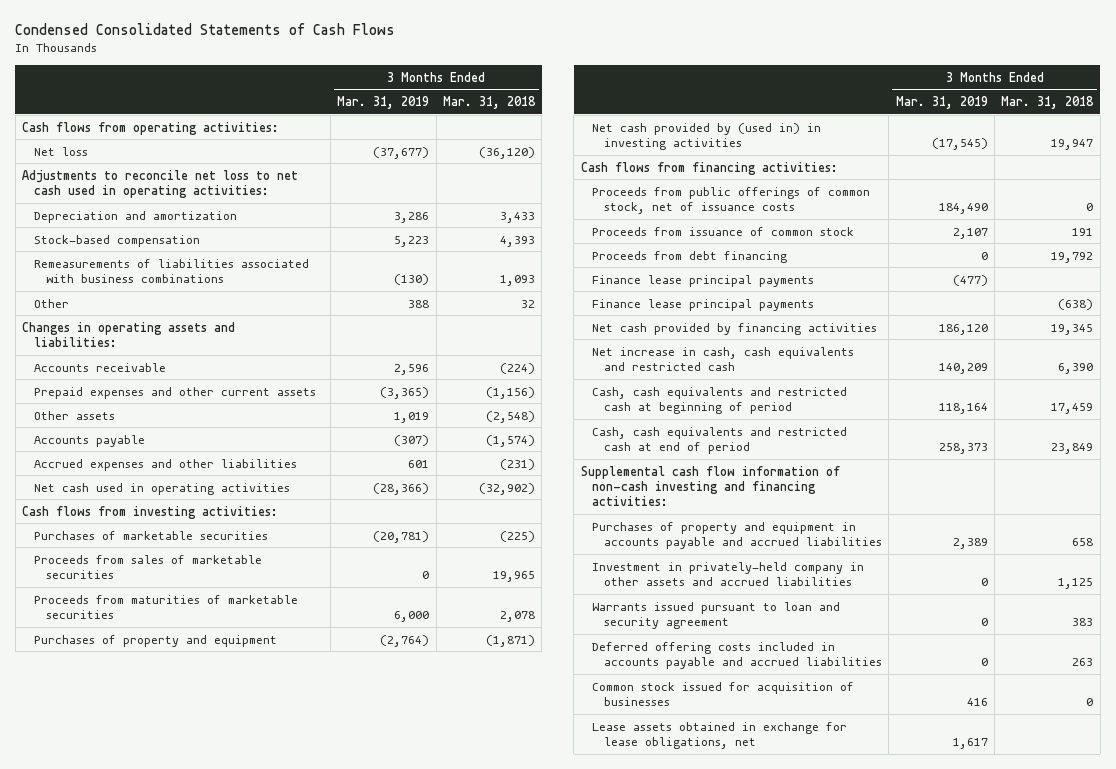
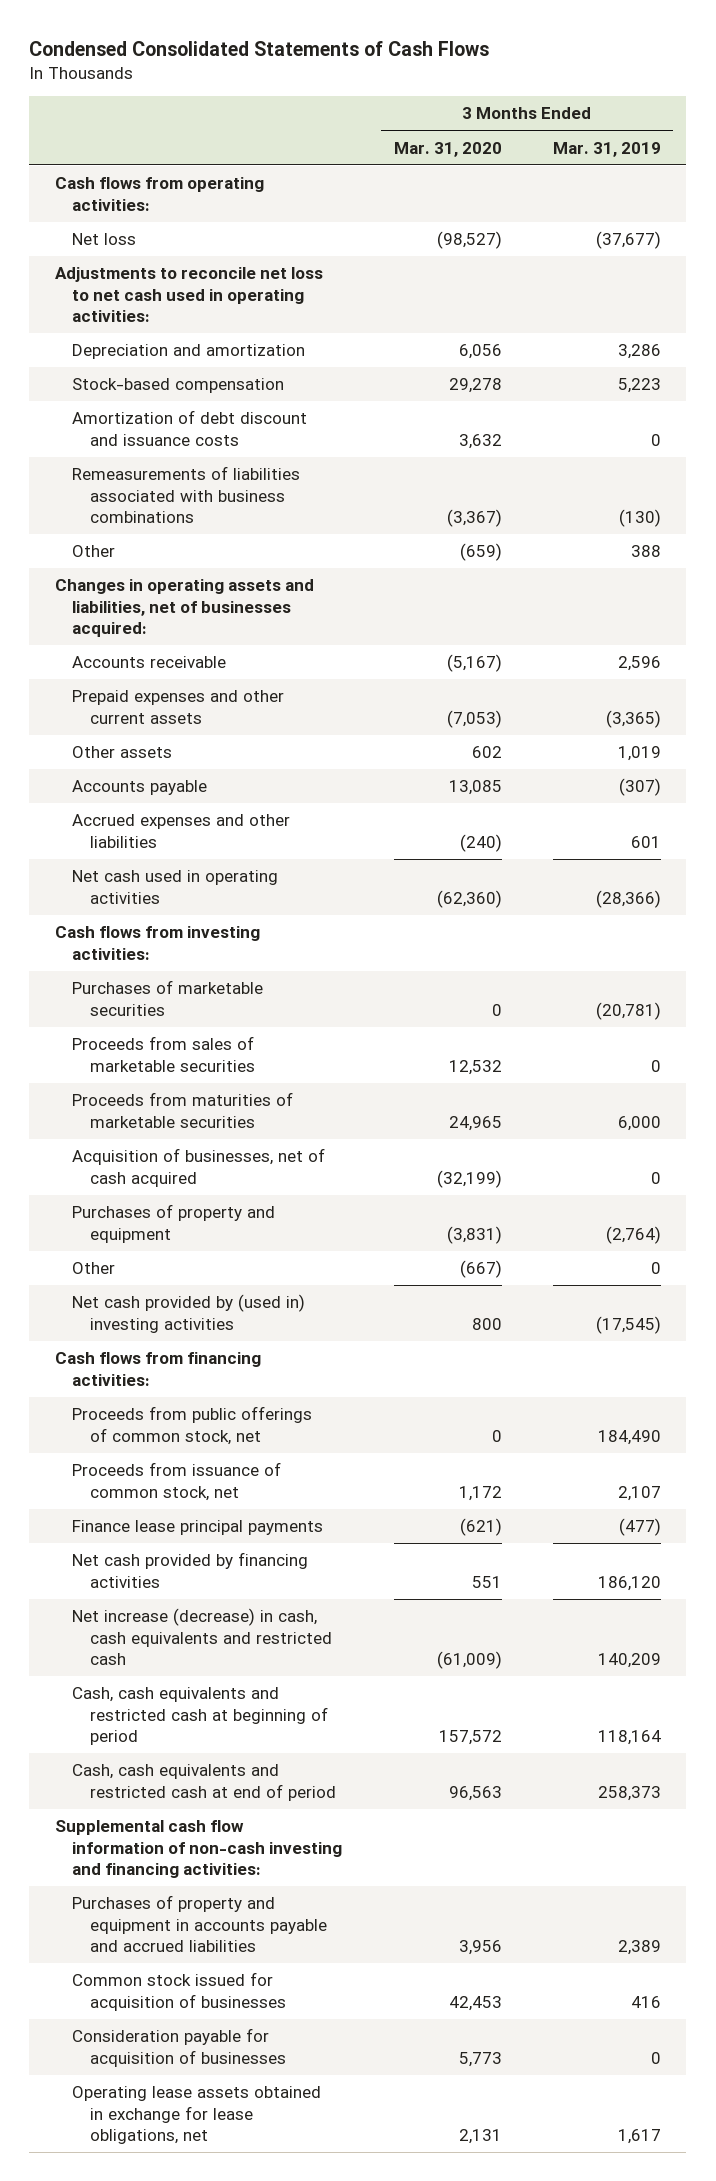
[443,96,537,110] Mar. 31, 2018 -> none
none -> [393,141,502,157] Mar. 31, 2020
none -> [72,410,308,446] Amortization of debt discount and issuance costs
[22,321,236,348] Changes in operating assets and liabilities: -> [54,579,314,638] Changes in operating assets and liabilities, net of businesses acquired:
none -> [72,1148,326,1187] Acquisition of businesses, net of cash acquired
none -> [72,1262,116,1275] Other
[592,122,822,151] Net cash provided by (used in) in investing activities -> [72,1294,306,1333] Net cash provided by (used in) investing activities
[592,250,788,263] Proceeds from debt financing -> none
[592,186,871,215] Proceeds from public offerings of common stock, net of issuance costs -> [72,1406,313,1445] Proceeds from public offerings of common stock, net
[592,226,855,236] Proceeds from issuance of common stock -> [72,1462,282,1501] Proceeds from issuance of common stock, net
[592,298,815,311] Finance lease principal payments -> none
[592,346,855,372] Net increase in cash, cash equivalents and restricted cash -> [72,1608,332,1666] Net increase (decrease) in cash, cash equivalents and restricted cash
[592,561,865,587] Investment in privately-held company in other assets and accrued liabilities -> none
[592,601,841,630] Warrants issued pursuant to loan and security agreement -> none
[592,641,883,670] Deferred offering costs included in accounts payable and accrued liabilities -> none
none -> [72,2028,286,2067] Consideration payable for acquisition of businesses
[592,721,848,750] Lease assets obtained in exchange for lease obligations, net -> [72,2086,322,2145] Operating lease assets obtained in exchange for lease obligations, net

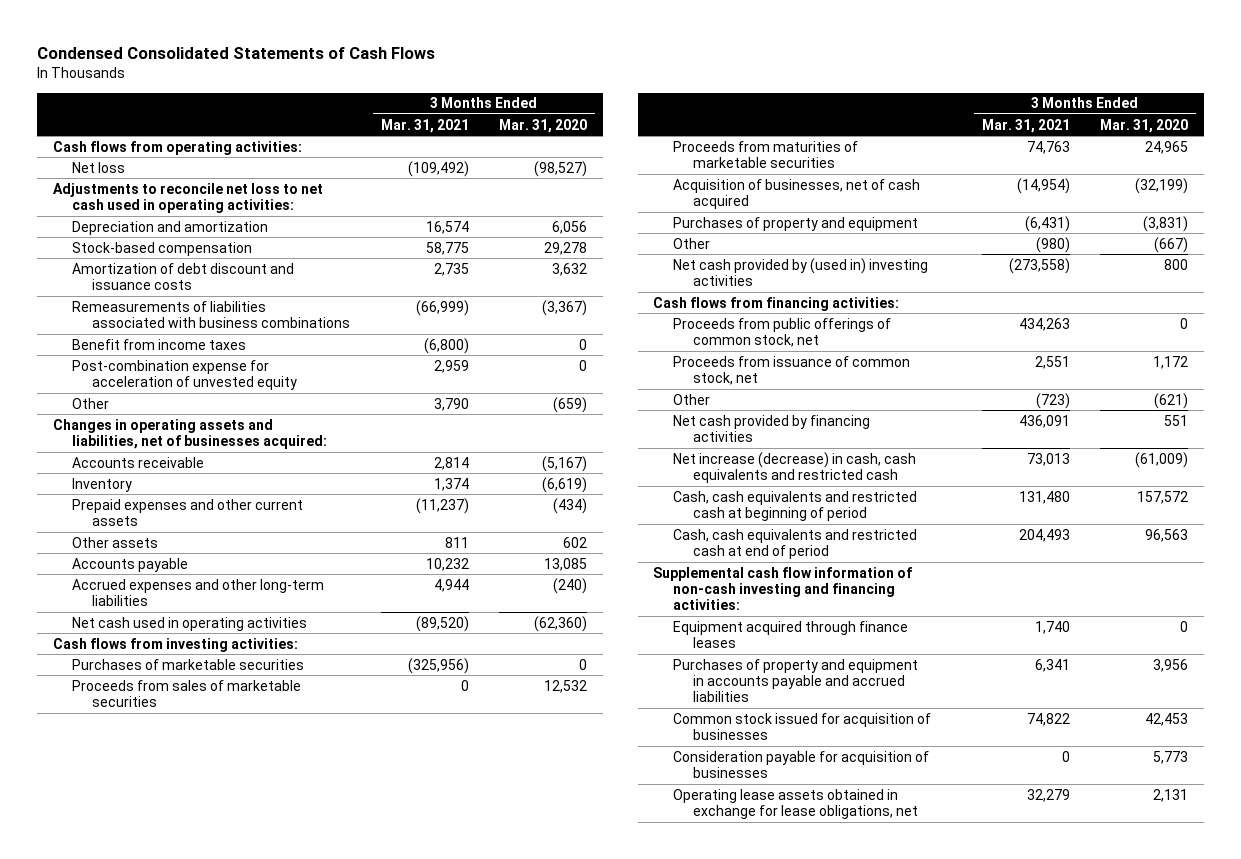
[552,141,661,157] Mar. 31, 2019 -> none
none -> [380,118,469,133] Mar. 31, 2021
none -> [72,338,247,350] Benefit from income taxes
none -> [72,359,297,391] Post-combination expense for acceleration of unvested equity
none -> [72,477,133,492] Inventory
[446,709,502,728] (7,053) -> [553,497,588,514] (434)
[72,814,291,848] Accrued expenses and other liabilities -> [72,578,325,607] Accrued expenses and other long-term liabilities
[72,1520,324,1536] Finance lease principal payments -> [673,393,711,405] Other
none -> [673,620,909,649] Equipment acquired through finance leases

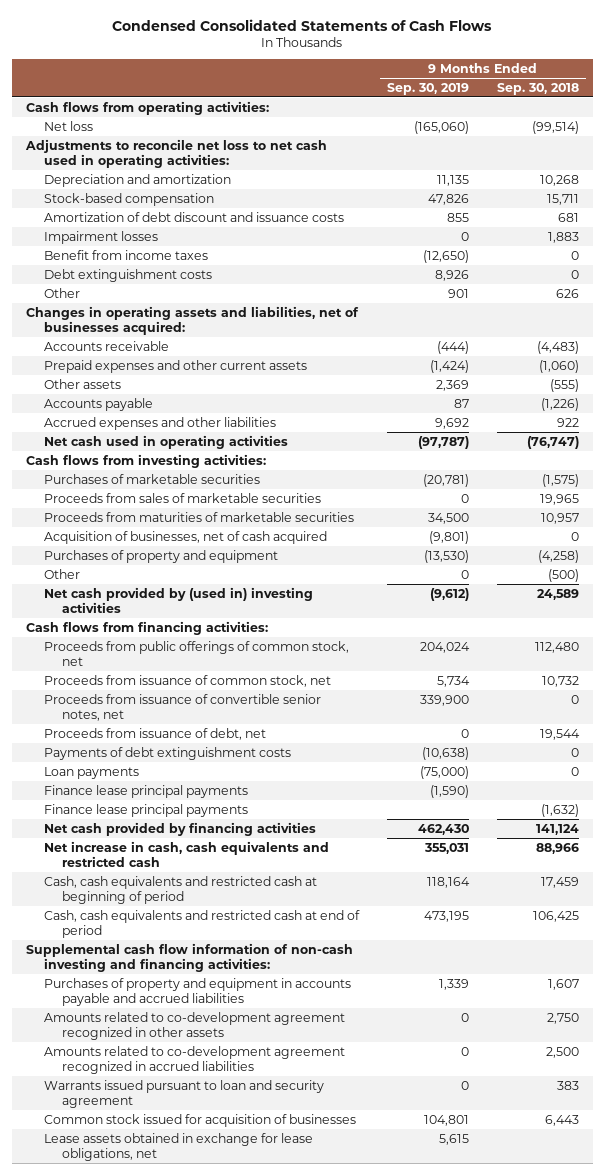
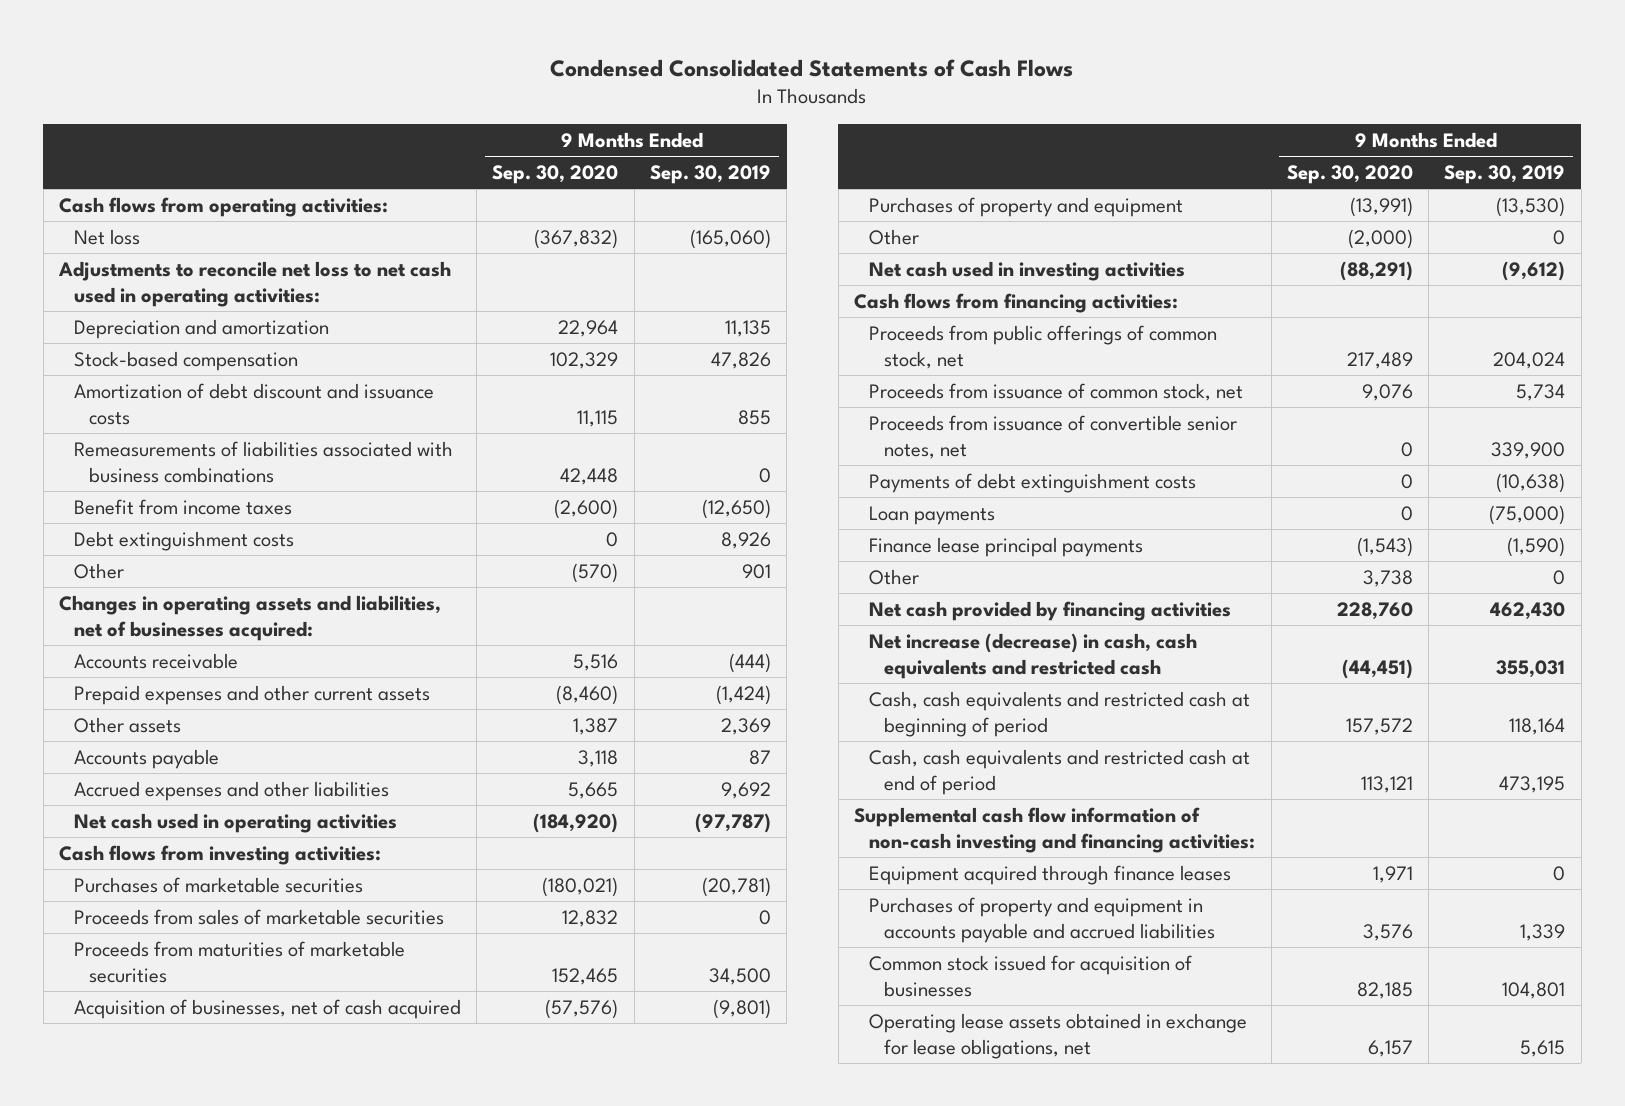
[496,82,579,95] Sep. 30, 2018 -> none
none -> [492,165,619,185] Sep. 30, 2020
[43,230,158,244] Impairment losses -> none
none -> [74,440,454,483] Remeasurements of liabilities associated with business combinations
[43,586,313,613] Net cash provided by (used in) investing activities -> [868,260,1185,281] Net cash used in investing activities
[43,727,266,740] Proceeds from issuance of debt, net -> none
[43,803,248,817] Finance lease principal payments -> none
none -> [868,568,919,585] Other
[43,840,329,867] Net increase in cash, cash equivalents and restricted cash -> [868,632,1197,679] Net increase (decrease) in cash, cash equivalents and restricted cash
none -> [868,864,1231,885] Equipment acquired through finance leases
[43,1011,345,1040] Amounts related to co-development agreement recognized in other assets -> none
[43,1045,345,1074] Amounts related to co-development agreement recognized in accrued liabilities -> none
[43,1079,324,1108] Warrants issued pursuant to loan and security agreement -> none
[43,1132,313,1161] Lease assets obtained in exchange for lease obligations, net -> [868,1012,1247,1059] Operating lease assets obtained in exchange for lease obligations, net

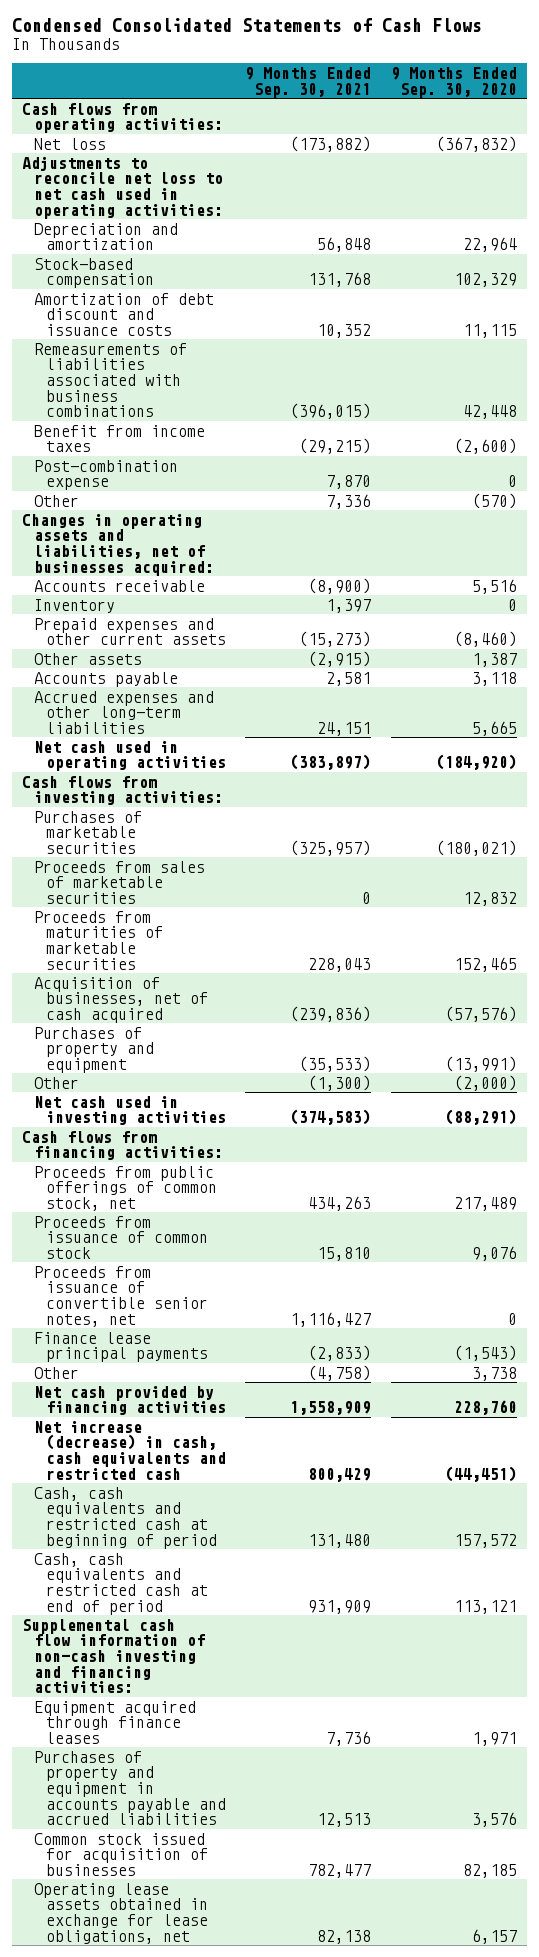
[649,165,771,185] Sep. 30, 2019 -> none
none -> [245,67,372,98] 9 Months Ended Sep. 30, 2021
[74,530,295,551] Debt extinguishment costs -> none
none -> [33,459,178,491] Post-combination expense
none -> [33,598,115,613] Inventory
[74,780,390,801] Accrued expenses and other liabilities -> [33,690,214,734] Accrued expenses and other long-term liabilities
[868,382,1243,401] Proceeds from issuance of common stock, net -> [33,1215,208,1259] Proceeds from issuance of common stock
[868,472,1196,493] Payments of debt extinguishment costs -> none
[868,505,995,525] Loan payments -> none

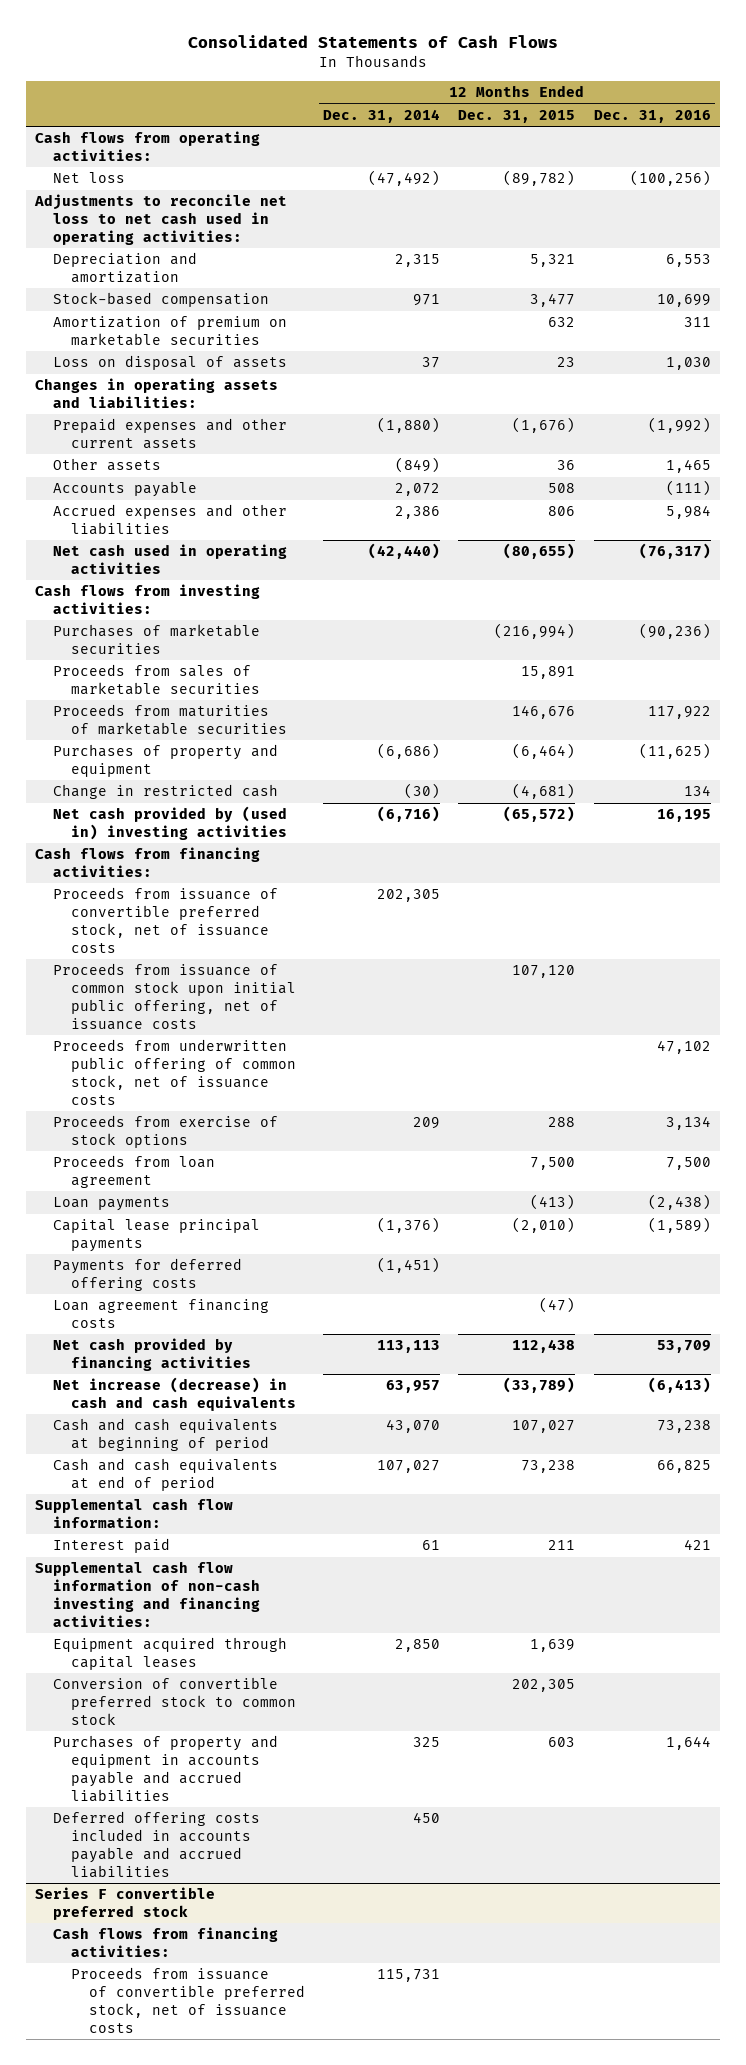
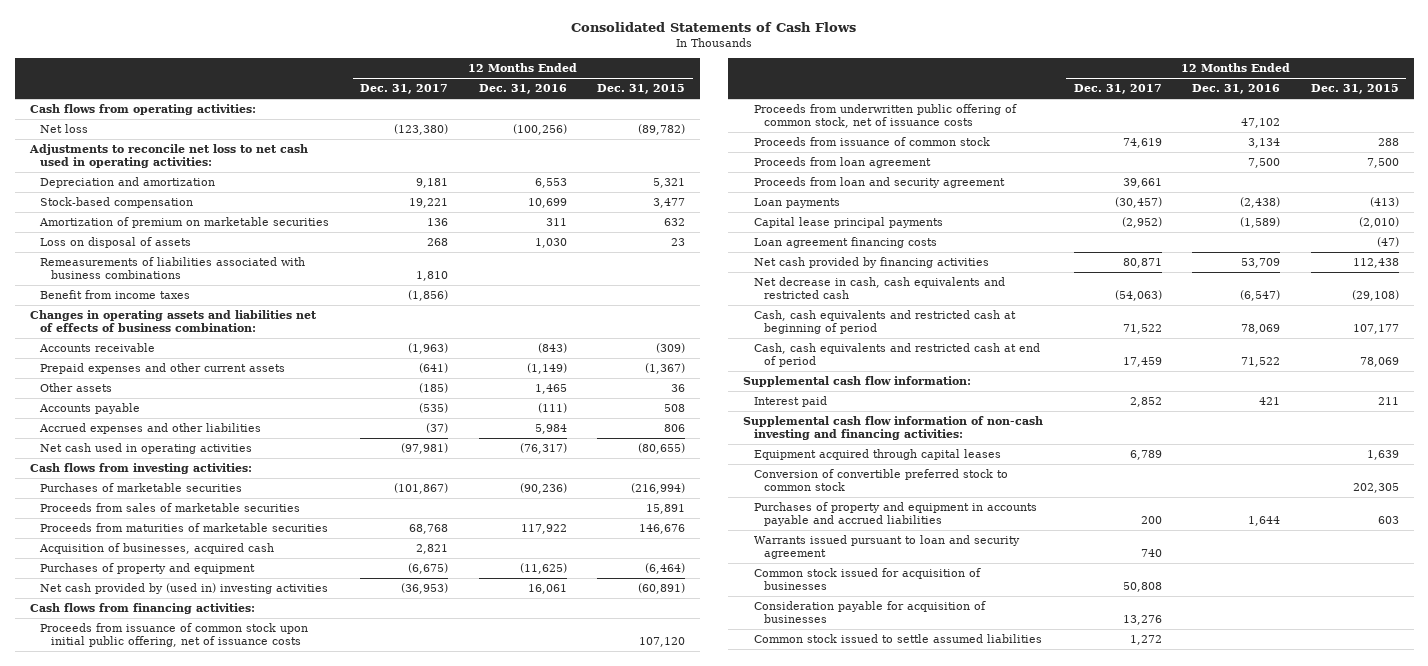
[323,108,441,123] Dec. 31, 2014 -> none
none -> [360,84,449,95] Dec. 31, 2017
none -> [40,257,306,280] Remeasurements of liabilities associated with business combinations
none -> [40,290,191,300] Benefit from income taxes
[35,378,279,409] Changes in operating assets and liabilities: -> [29,310,317,333] Changes in operating assets and liabilities net of effects of business combination:
none -> [39,343,156,353] Accounts receivable
[512,417,576,434] (1,676) -> [645,363,686,375] (1,367)
[647,417,711,434] (1,992) -> [526,363,567,375] (1,149)
none -> [39,543,275,555] Acquisition of businesses, acquired cash
[53,784,279,800] Change in restricted cash -> none
[503,806,576,823] (65,572) -> [638,583,686,595] (60,891)
[656,809,711,823] 16,195 -> [527,584,567,595] 16,061
[53,887,279,954] Proceeds from issuance of convertible preferred stock, net of issuance costs -> none
[53,1115,279,1149] Proceeds from exercise of stock options -> [753,137,990,147] Proceeds from issuance of common stock
none -> [753,177,1005,189] Proceeds from loan and security agreement
[53,1258,243,1292] Payments for deferred offering costs -> none
[53,1377,297,1412] Net increase (decrease) in cash and cash equivalents -> [753,277,1005,300] Net decrease in cash, cash equivalents and restricted cash
[503,1377,576,1394] (33,789) -> [1351,290,1399,302] (29,108)
[647,1377,711,1394] (6,413) -> [1240,290,1281,302] (6,547)
[53,1418,279,1452] Cash and cash equivalents at beginning of period -> [753,310,1016,335] Cash, cash equivalents and restricted cash at beginning of period
[512,1420,576,1434] 107,027 -> [1352,324,1399,335] 107,177
[656,1420,711,1434] 73,238 -> [1241,324,1281,335] 78,069
[53,1458,279,1492] Cash and cash equivalents at end of period -> [753,343,1040,368] Cash, cash equivalents and restricted cash at end of period
[521,1460,576,1474] 73,238 -> [1359,357,1399,368] 78,069
[656,1460,711,1474] 66,825 -> [1241,357,1281,368] 71,522
[53,1811,261,1879] Deferred offering costs included in accounts payable and accrued liabilities -> none
[35,1887,216,1921] Series F convertible preferred stock -> none
[53,1927,279,1958] Cash flows from financing activities: -> none
[71,1967,305,2034] Proceeds from issuance of convertible preferred stock, net of issuance costs -> none
none -> [753,535,1020,560] Warrants issued pursuant to loan and security agreement
none -> [753,568,981,591] Common stock issued for acquisition of businesses
none -> [753,601,986,624] Consideration payable for acquisition of businesses
none -> [753,634,1042,644] Common stock issued to settle assumed liabilities

